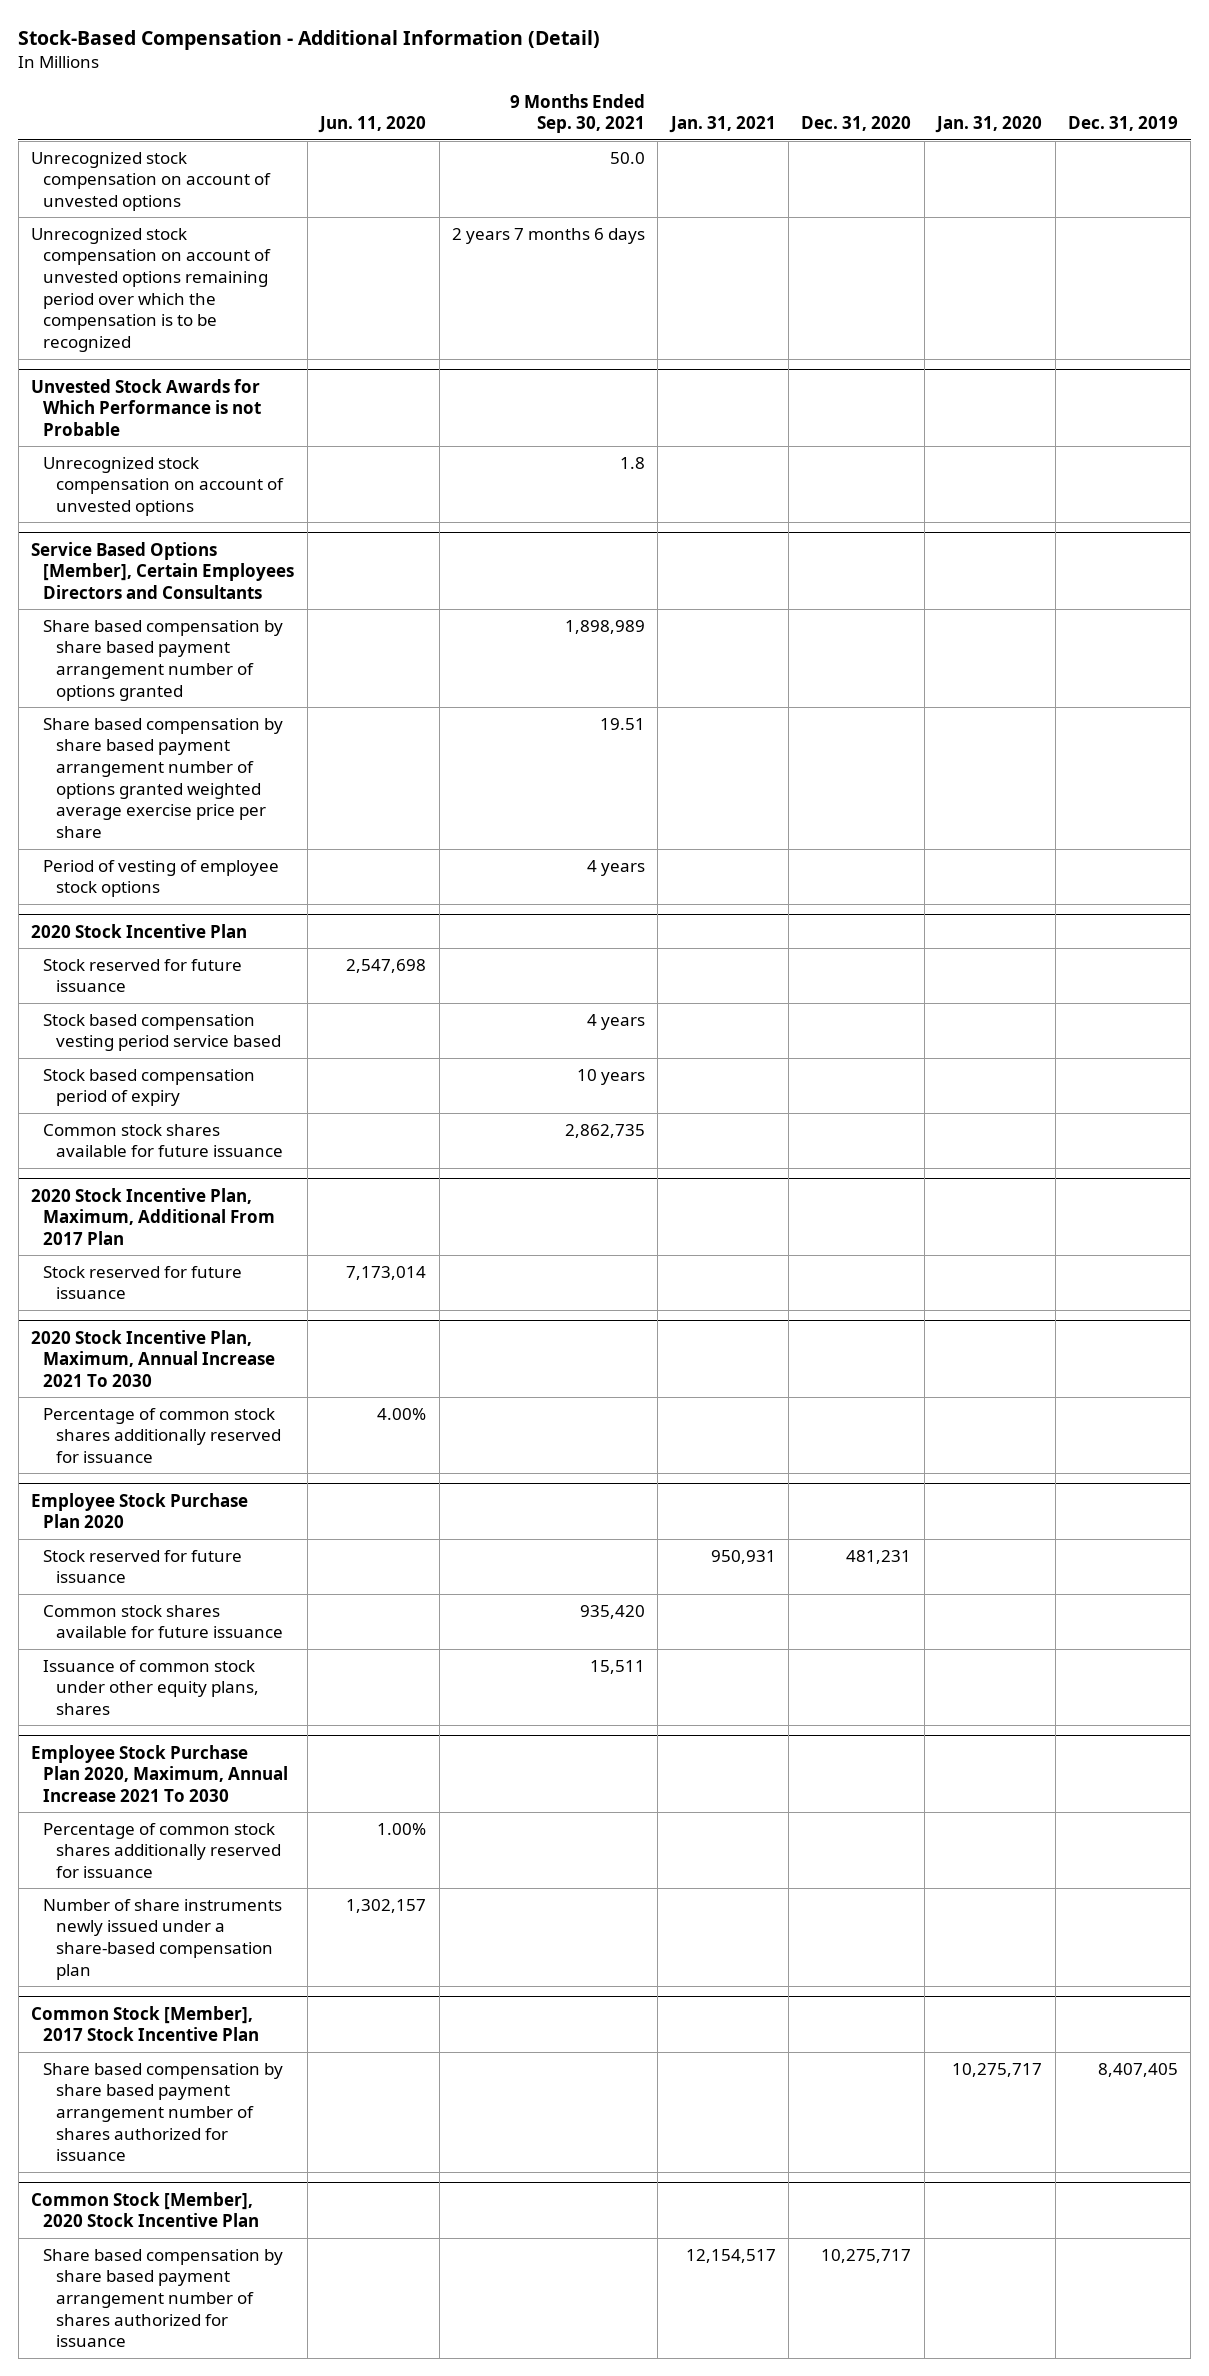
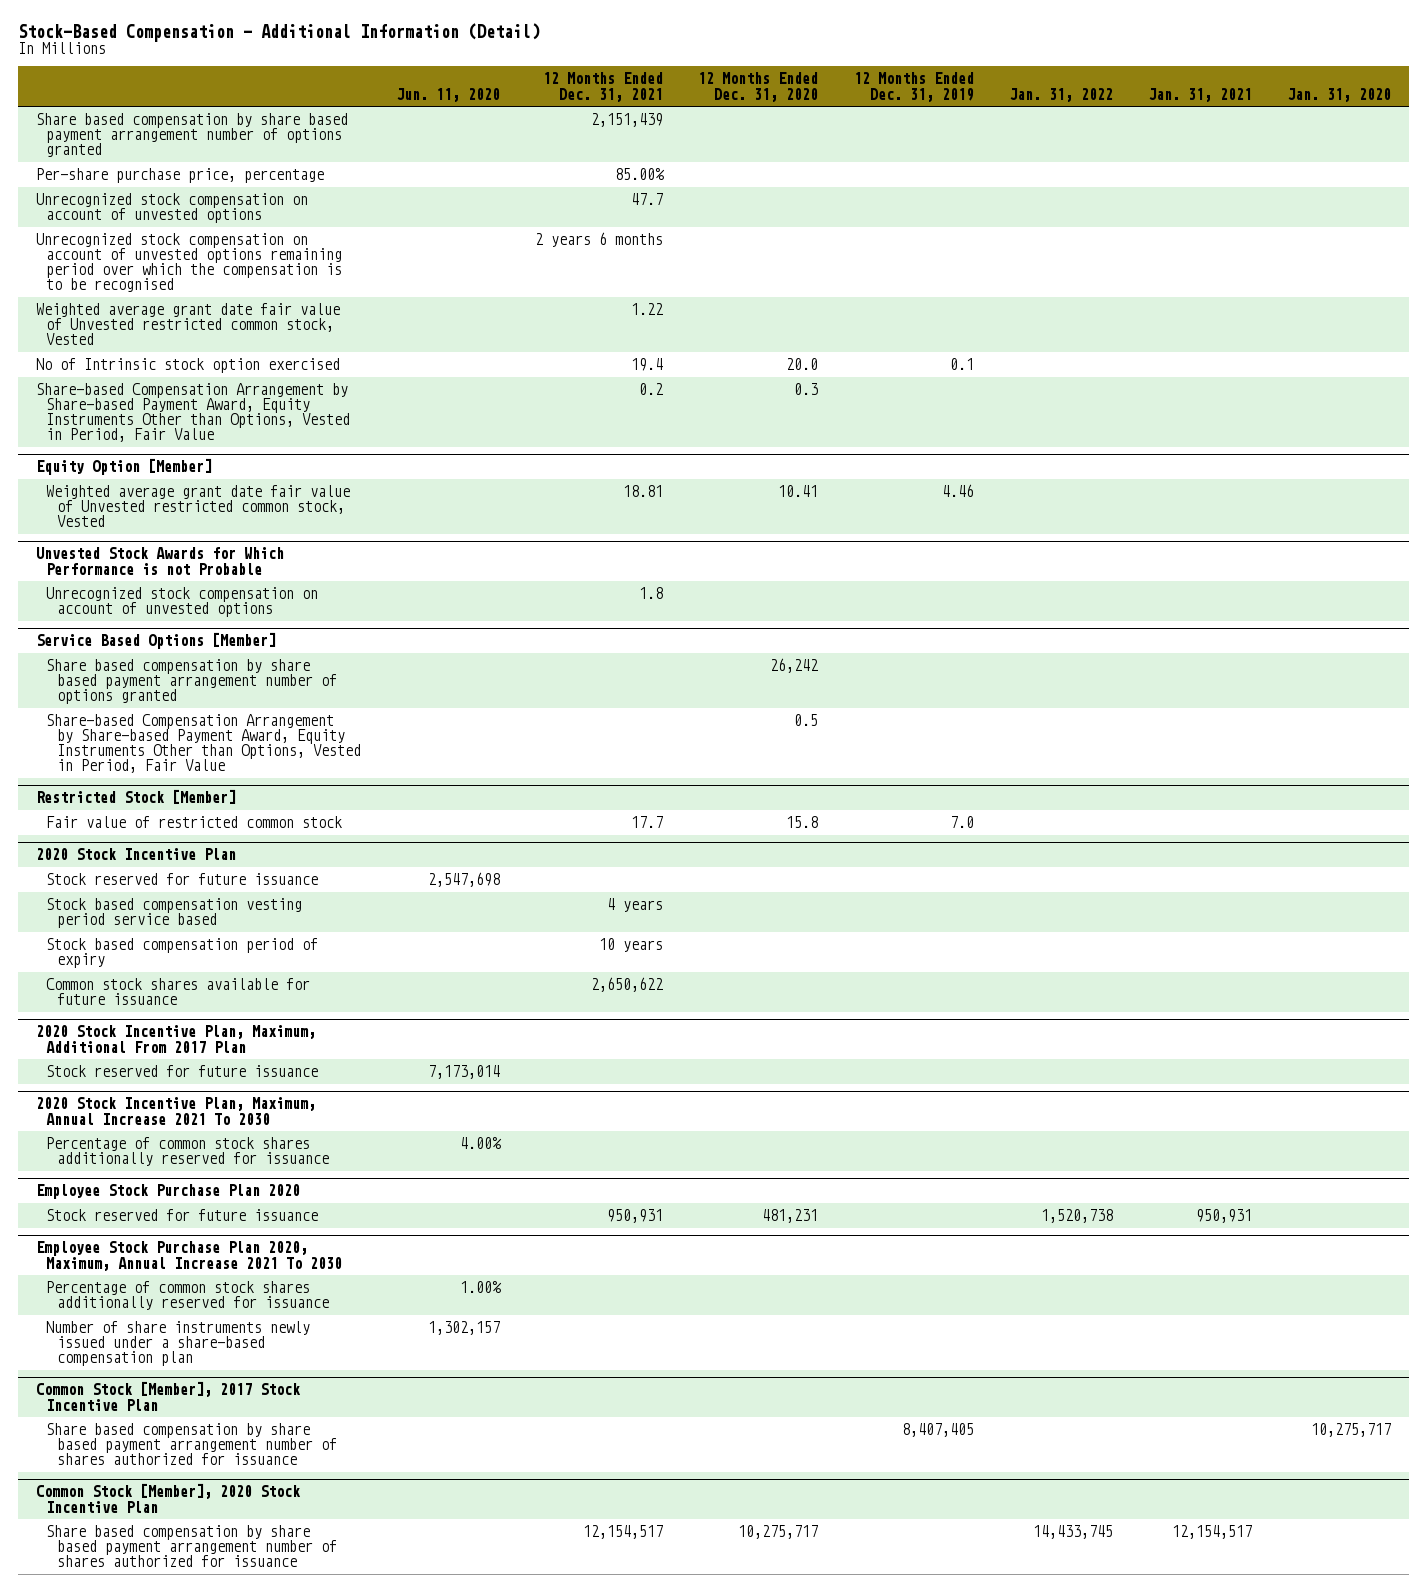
[509,93,645,134] 9 Months Ended Sep. 30, 2021 -> none
[801,116,912,132] Dec. 31, 2020 -> none
[1067,116,1178,132] Dec. 31, 2019 -> none
none -> [543,72,664,102] 12 Months Ended Dec. 31, 2021
none -> [698,72,819,102] 12 Months Ended Dec. 31, 2020
none -> [853,72,974,102] 12 Months Ended Dec. 31, 2019
none -> [1008,87,1113,102] Jan. 31, 2022
none -> [36,112,349,158] Share based compensation by share based payment arrangement number of options granted
none -> [36,167,325,183] Per-share purchase price, percentage
[30,227,272,353] Unrecognized stock compensation on account of unvested options remaining period over which the compensation is to be recognized -> [36,232,343,293] Unrecognized stock compensation on account of unvested options remaining period over which the compensation is to be recognised
none -> [36,302,341,346] Weighted average grant date fair value of Unvested restricted common stock, Vested
none -> [36,357,341,373] No of Intrinsic stock option exercised
none -> [36,382,351,443] Share-based Compensation Arrangement by Share-based Payment Award, Equity Instruments Other than Options, Vested in Period, Fair Value
none -> [36,458,213,476] Equity Option [Member]
none -> [46,484,351,528] Weighted average grant date fair value of Unvested restricted common stock, Vested
[30,541,295,599] Service Based Options [Member], Certain Employees Directors and Consultants -> [36,632,277,650] Service Based Options [Member]
[43,717,284,839] Share based compensation by share based payment arrangement number of options granted weighted average exercise price per share -> none
[43,859,280,898] Period of vesting of employee stock options -> none
none -> [46,713,361,774] Share-based Compensation Arrangement by Share-based Payment Award, Equity Instruments Other than Options, Vested in Period, Fair Value
none -> [36,789,237,805] Restricted Stock [Member]
none -> [46,815,343,828] Fair value of restricted common stock
[43,1604,283,1639] Common stock shares available for future issuance -> none
[43,1659,259,1716] Issuance of common stock under other equity plans, shares -> none

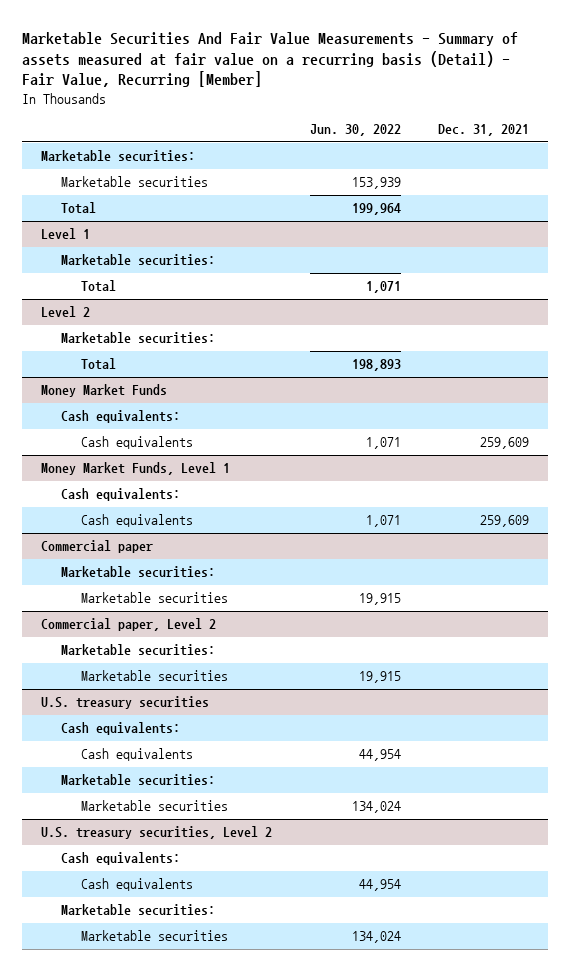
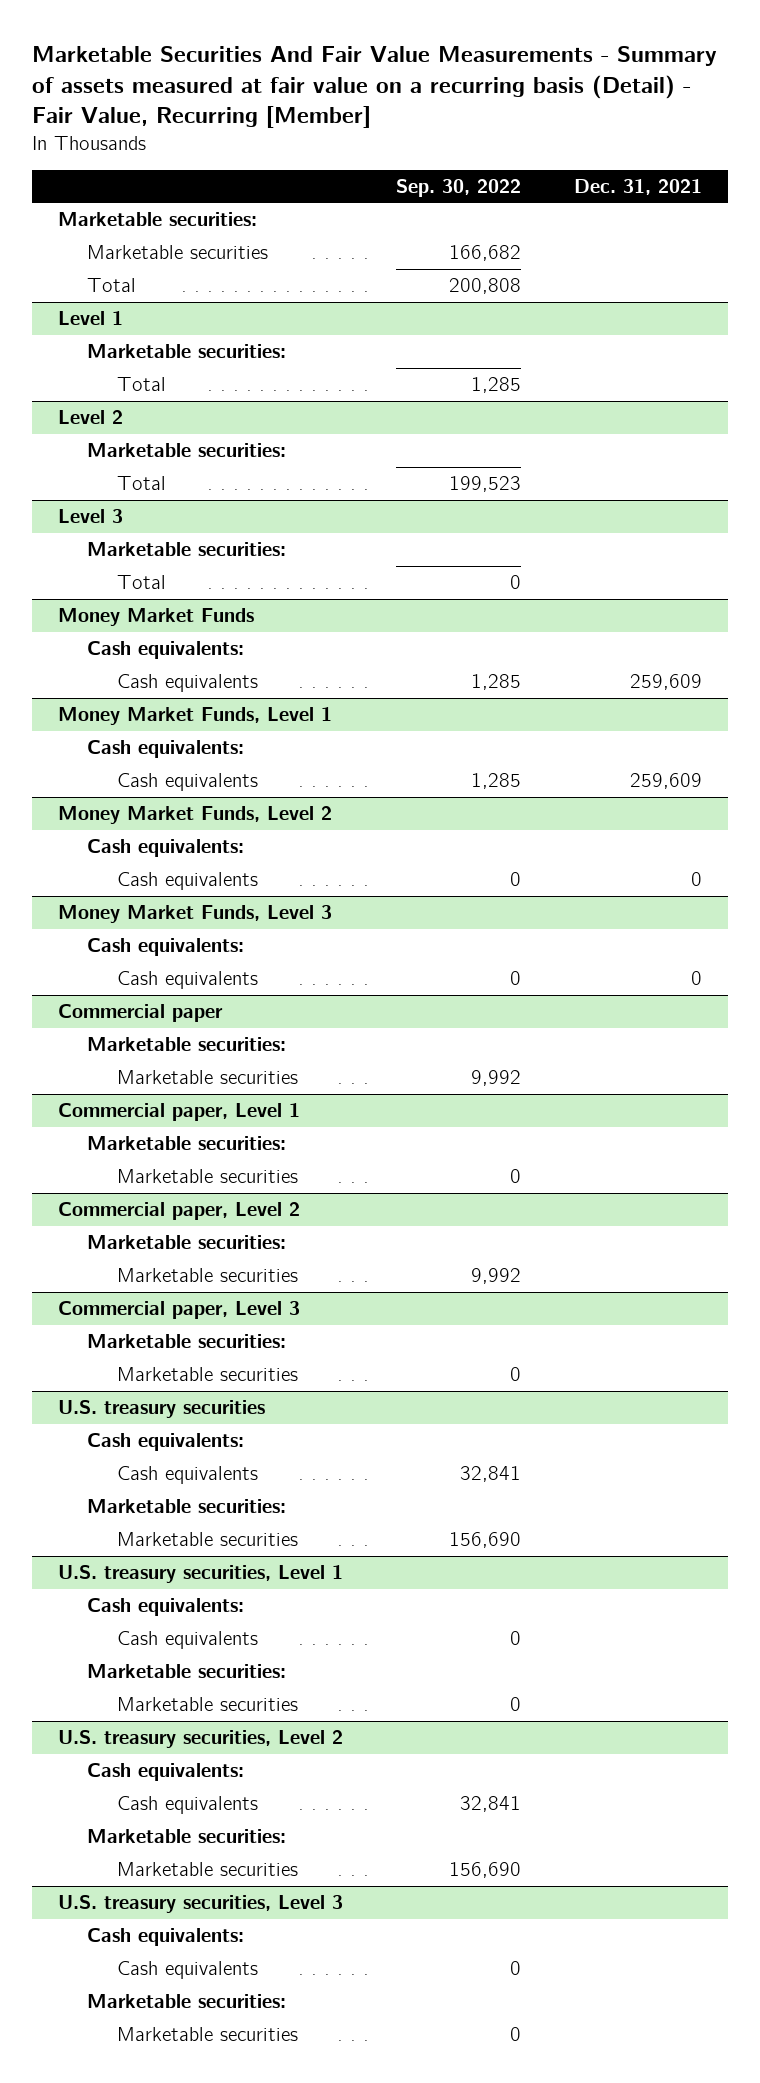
[309,124,401,137] Jun. 30, 2022 -> none
none -> [395,178,521,197] Sep. 30, 2022
none -> [58,509,124,524] Level 3
none -> [87,542,287,557] Marketable securities:
none -> [116,575,166,590] Total
none -> [58,806,333,825] Money Market Funds, Level 2
none -> [87,839,245,858] Cash equivalents:
none -> [116,872,258,891] Cash equivalents
none -> [58,905,333,924] Money Market Funds, Level 3
none -> [87,938,245,957] Cash equivalents:
none -> [116,971,258,990] Cash equivalents
none -> [58,1103,301,1122] Commercial paper, Level 1
none -> [87,1136,287,1151] Marketable securities:
none -> [116,1169,298,1184] Marketable securities
none -> [58,1301,301,1320] Commercial paper, Level 3
none -> [87,1334,287,1349] Marketable securities:
none -> [116,1367,298,1382] Marketable securities
none -> [58,1565,344,1584] U.S. treasury securities, Level 1
none -> [87,1598,245,1617] Cash equivalents:
none -> [116,1631,258,1650] Cash equivalents
none -> [87,1664,287,1679] Marketable securities:
none -> [116,1697,298,1712] Marketable securities
none -> [58,1895,344,1914] U.S. treasury securities, Level 3
none -> [87,1928,245,1947] Cash equivalents:
none -> [116,1961,258,1980] Cash equivalents
none -> [87,1994,287,2009] Marketable securities:
none -> [116,2027,298,2042] Marketable securities

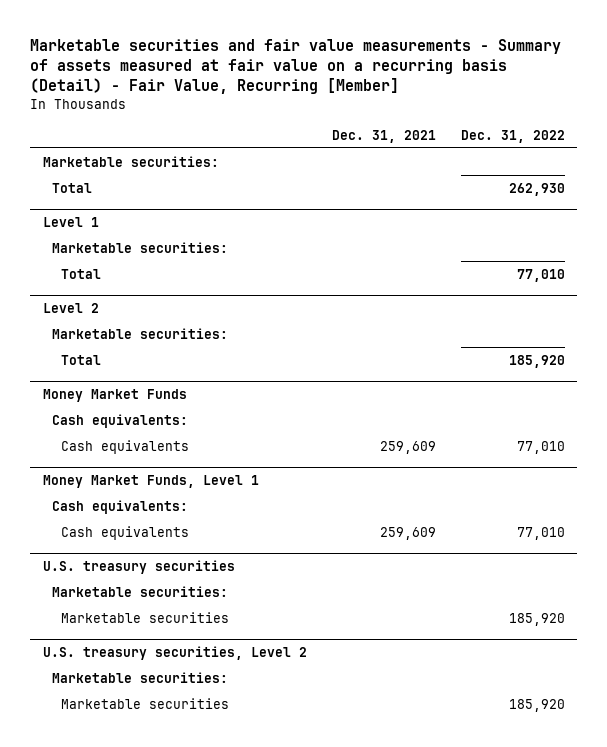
[31,46,717,129] Marketable Securities And Fair Value Measurements - Summary of assets measured at fair value on a recurring basis (Detail) - Fair Value, Recurring [Member] -> [30,38,562,95] Marketable securities and fair value measurements - Summary of assets measured at fair value on a recurring basis (Detail) - Fair Value, Recurring [Member]
[395,178,521,197] Sep. 30, 2022 -> none
none -> [460,129,565,143] Dec. 31, 2022
[87,245,269,260] Marketable securities -> none
[58,509,124,524] Level 3 -> none
[87,542,287,557] Marketable securities: -> none
[116,575,166,590] Total -> none
[58,806,333,825] Money Market Funds, Level 2 -> none
[87,839,245,858] Cash equivalents: -> none
[116,872,258,891] Cash equivalents -> none
[58,905,333,924] Money Market Funds, Level 3 -> none
[87,938,245,957] Cash equivalents: -> none
[116,971,258,990] Cash equivalents -> none
[58,1004,224,1023] Commercial paper -> none
[87,1037,287,1052] Marketable securities: -> none
[116,1070,298,1085] Marketable securities -> none
[58,1103,301,1122] Commercial paper, Level 1 -> none
[87,1136,287,1151] Marketable securities: -> none
[116,1169,298,1184] Marketable securities -> none
[58,1202,301,1221] Commercial paper, Level 2 -> none
[87,1235,287,1250] Marketable securities: -> none
[116,1268,298,1283] Marketable securities -> none
[58,1301,301,1320] Commercial paper, Level 3 -> none
[87,1334,287,1349] Marketable securities: -> none
[116,1367,298,1382] Marketable securities -> none
[87,1433,245,1452] Cash equivalents: -> none
[116,1466,258,1485] Cash equivalents -> none
[58,1565,344,1584] U.S. treasury securities, Level 1 -> none
[87,1598,245,1617] Cash equivalents: -> none
[116,1631,258,1650] Cash equivalents -> none
[87,1664,287,1679] Marketable securities: -> none
[116,1697,298,1712] Marketable securities -> none
[87,1763,245,1782] Cash equivalents: -> none
[116,1796,258,1815] Cash equivalents -> none
[58,1895,344,1914] U.S. treasury securities, Level 3 -> none
[87,1928,245,1947] Cash equivalents: -> none
[116,1961,258,1980] Cash equivalents -> none
[87,1994,287,2009] Marketable securities: -> none
[116,2027,298,2042] Marketable securities -> none

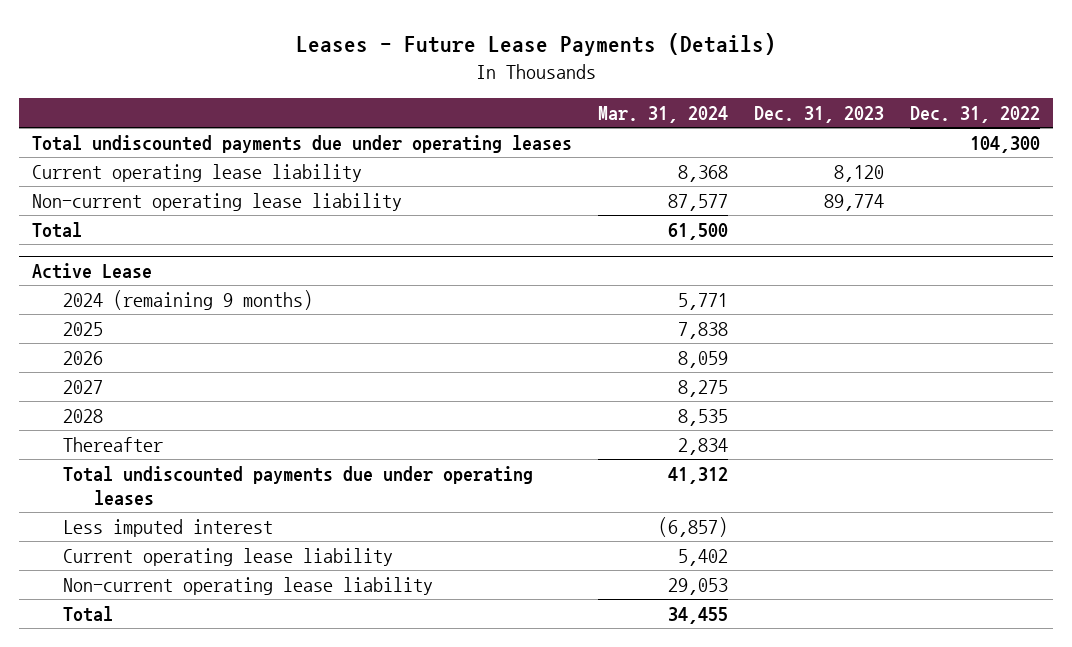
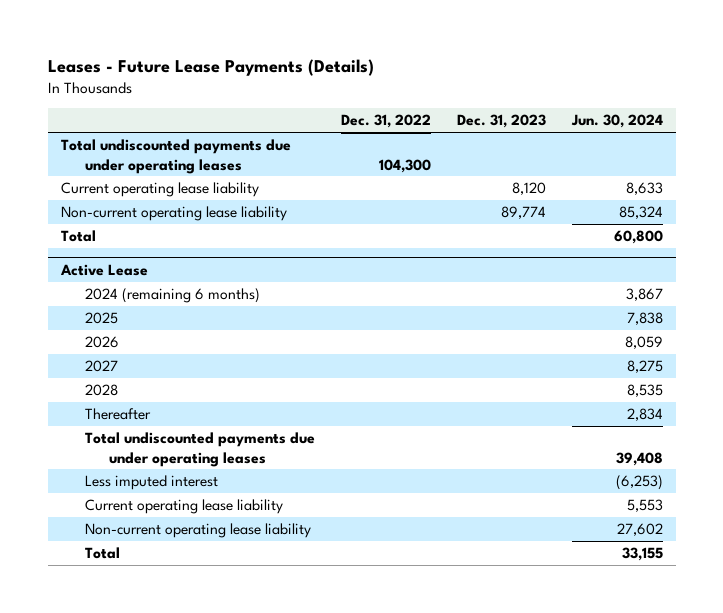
[598,105,729,123] Mar. 31, 2024 -> none
none -> [570,114,663,129] Jun. 30, 2024
[63,290,314,311] 2024 (remaining 9 months) -> [84,288,260,304] 2024 (remaining 6 months)

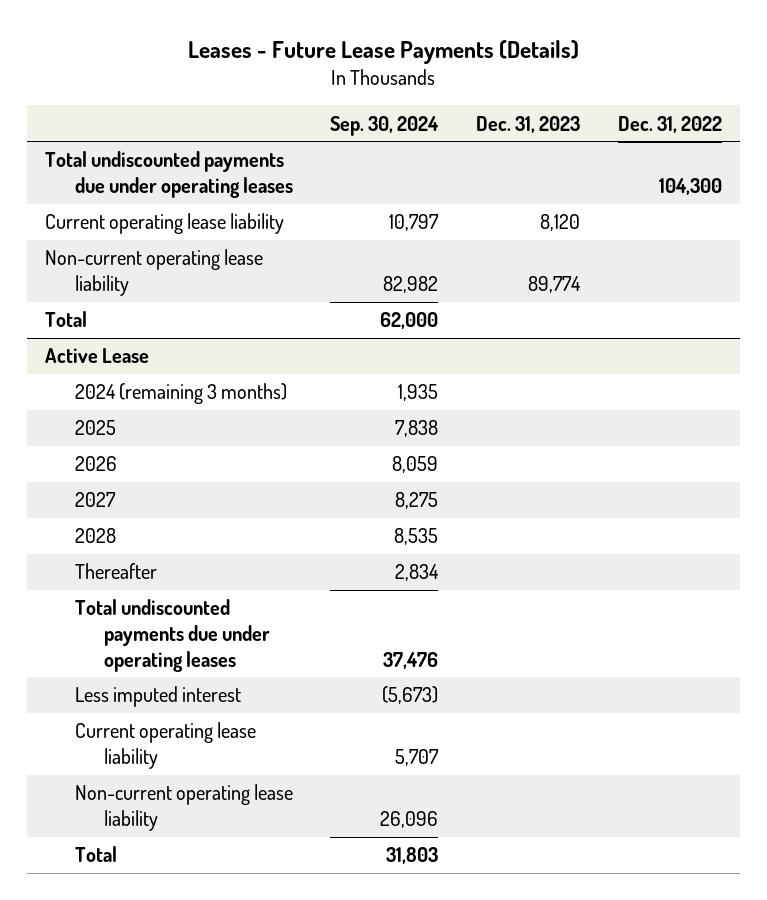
[570,114,663,129] Jun. 30, 2024 -> none
none -> [330,115,440,136] Sep. 30, 2024
[84,288,260,304] 2024 (remaining 6 months) -> [74,383,287,405] 2024 (remaining 3 months)

